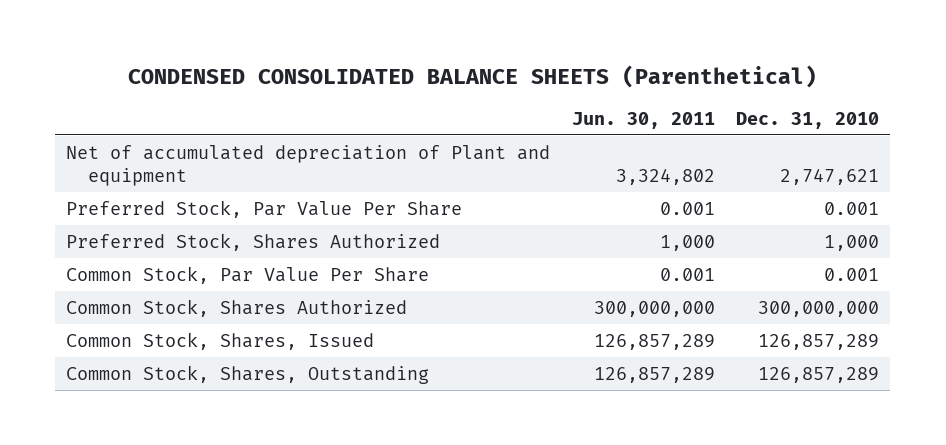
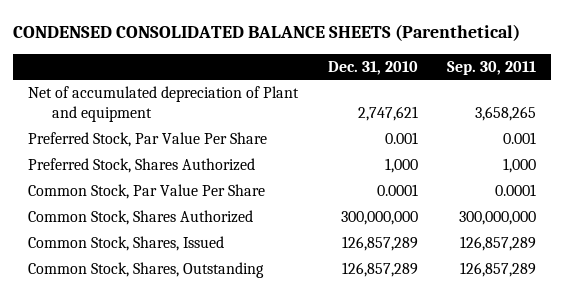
[571,111,715,129] Jun. 30, 2011 -> none
none -> [447,60,537,75] Sep. 30, 2011
[824,267,880,281] 0.001 -> [376,184,418,197] 0.0001

